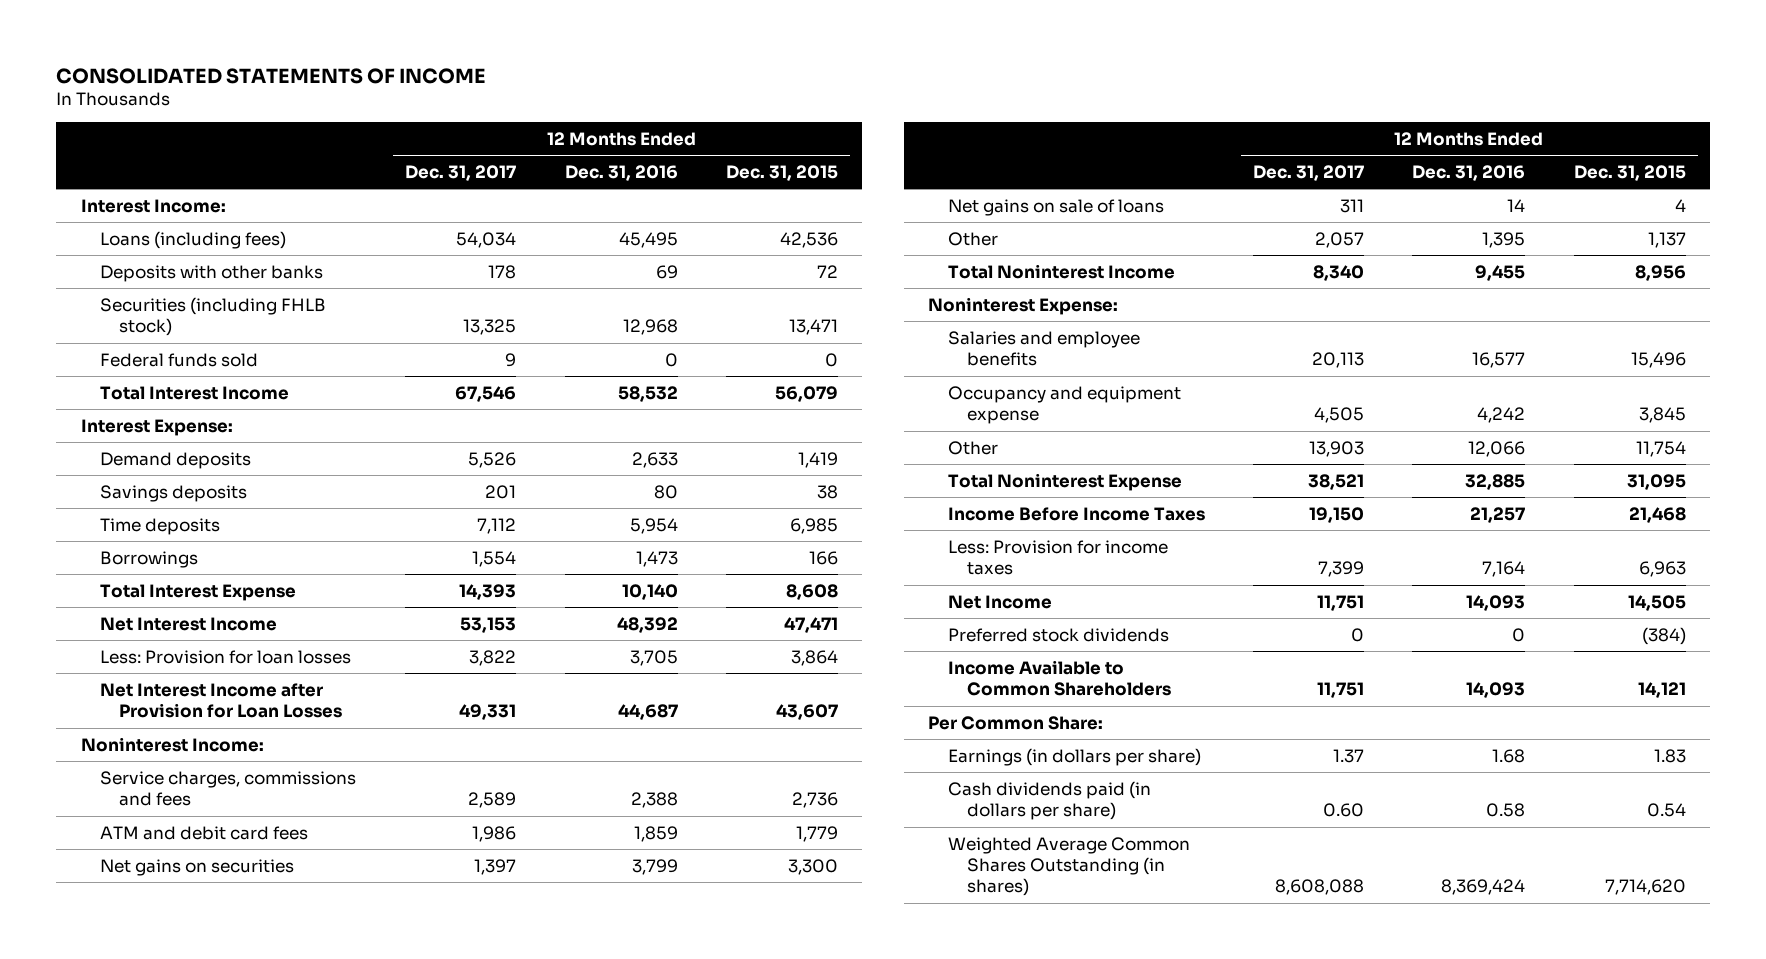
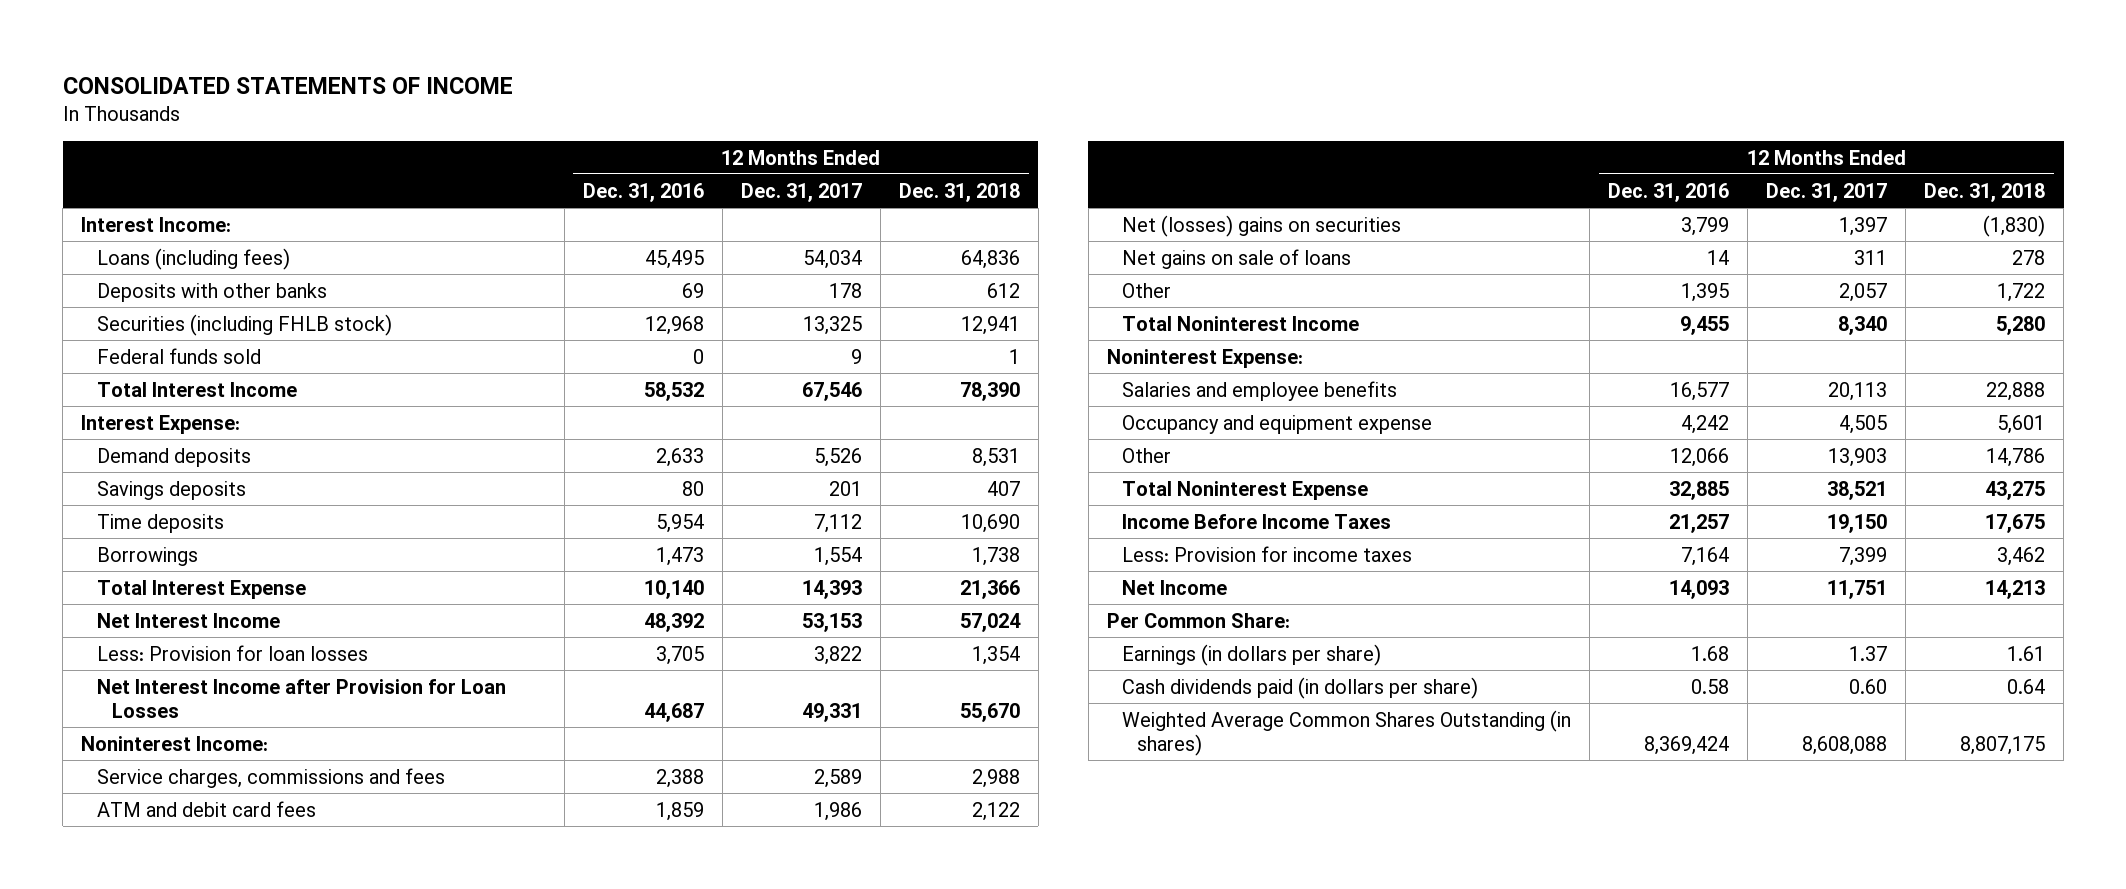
[725,165,838,182] Dec. 31, 2015 -> none
none -> [898,182,1020,202] Dec. 31, 2018
[99,858,294,876] Net gains on securities -> [1122,214,1402,237] Net (losses) gains on securities
[947,627,1169,642] Preferred stock dividends -> none
[947,659,1172,697] Income Available to Common Shareholders -> none

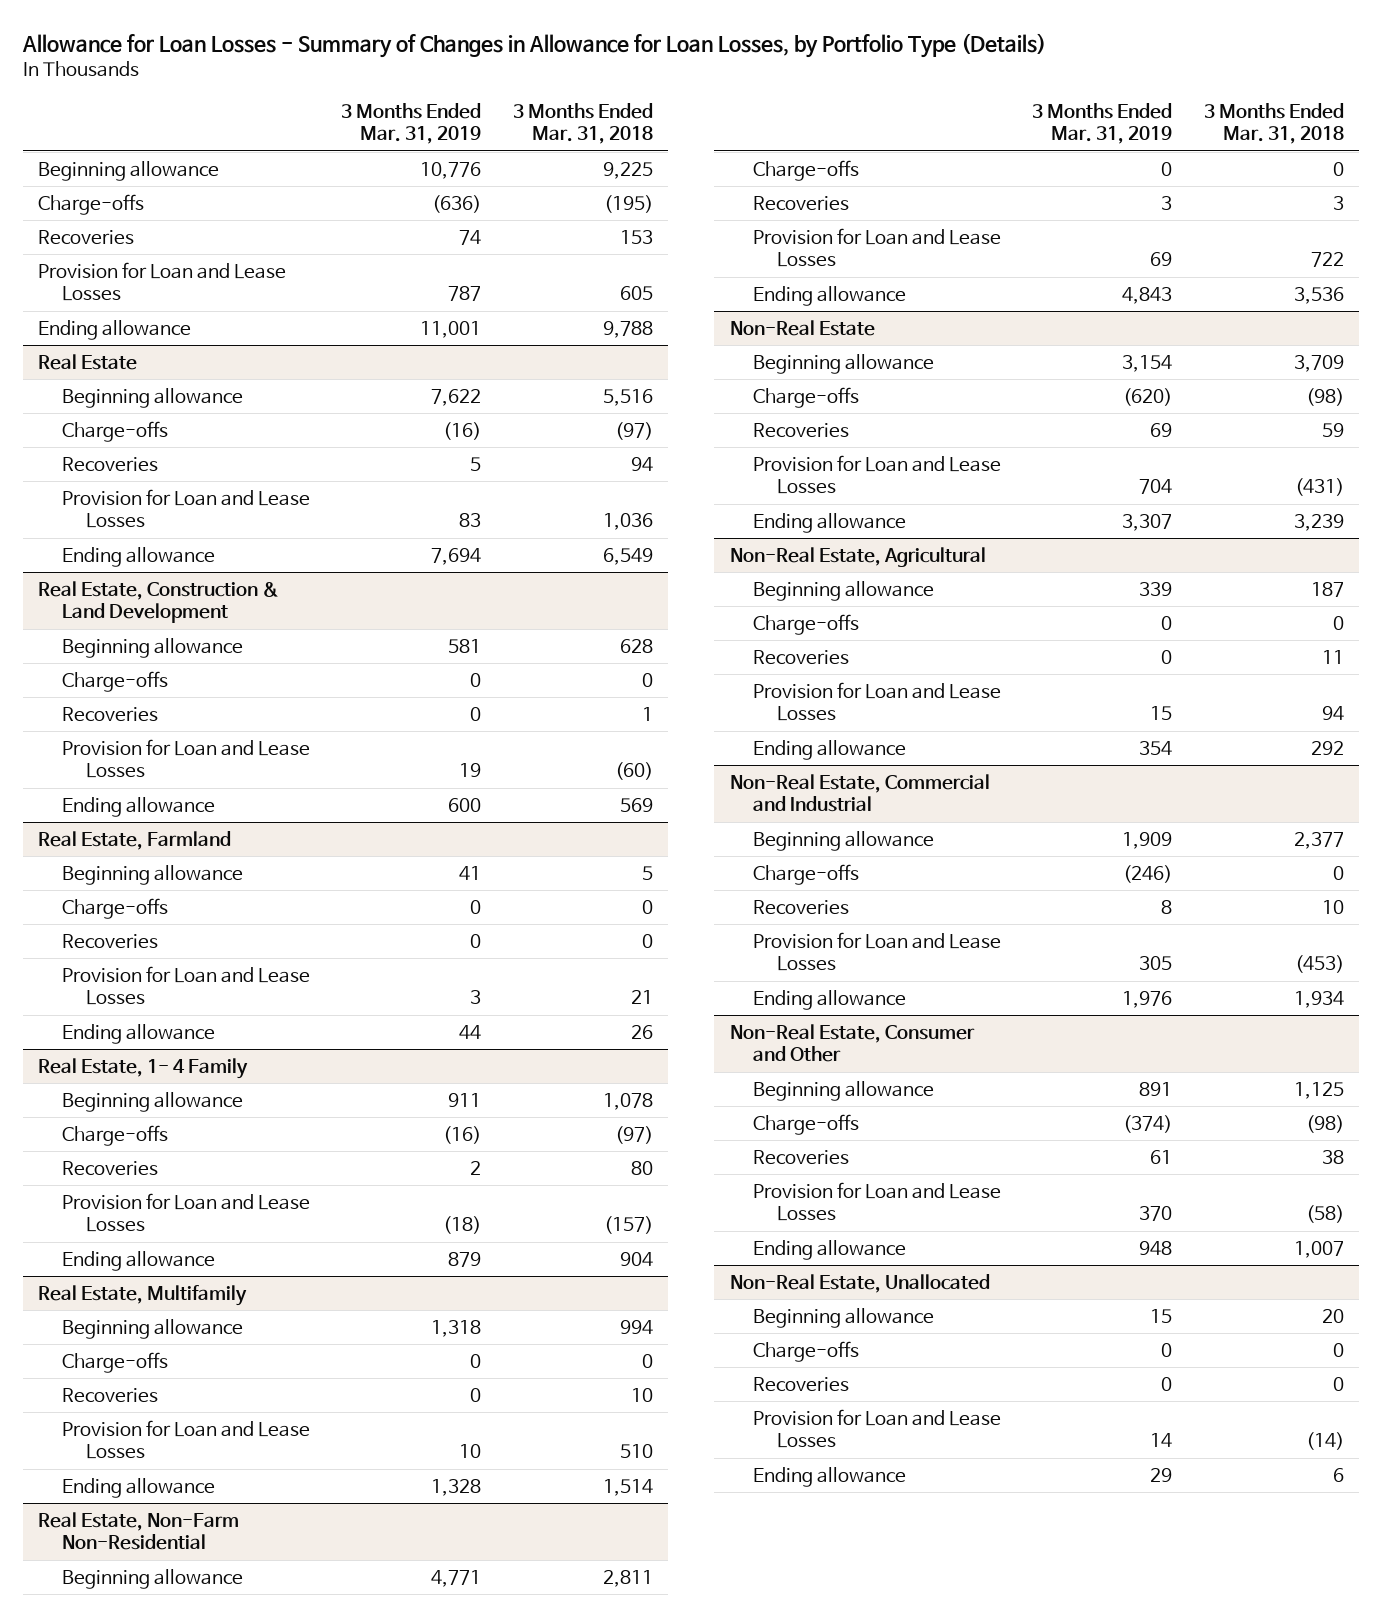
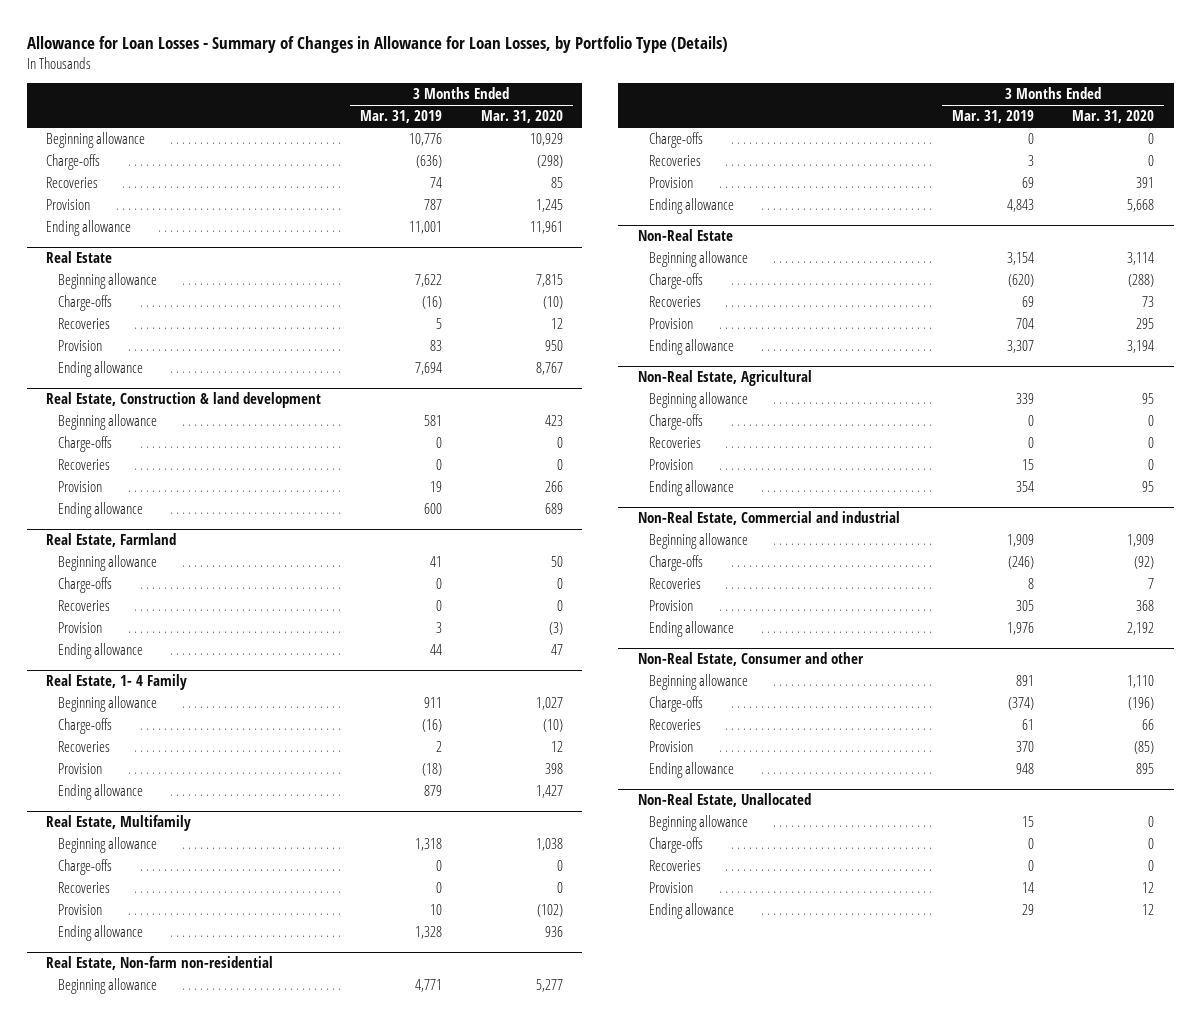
[512,102,653,145] 3 Months Ended Mar. 31, 2018 -> none
none -> [480,110,563,124] Mar. 31, 2020
[38,261,287,301] Provision for Loan and Lease Losses -> [46,199,91,211] Provision
[62,488,311,528] Provision for Loan and Lease Losses -> [57,340,102,352] Provision
[38,580,280,623] Real Estate, Construction & Land Development -> [46,392,322,409] Real Estate, Construction & land development
[62,738,311,778] Provision for Loan and Lease Losses -> [57,481,102,493] Provision
[62,965,311,1005] Provision for Loan and Lease Losses -> [57,622,102,634] Provision
[62,1192,311,1232] Provision for Loan and Lease Losses -> [57,763,102,775] Provision
[62,1419,311,1459] Provision for Loan and Lease Losses -> [57,904,102,916] Provision
[38,1511,240,1550] Real Estate, Non-Farm Non-Residential -> [46,956,274,971] Real Estate, Non-farm non-residential
[753,227,1002,267] Provision for Loan and Lease Losses -> [649,177,694,189] Provision
[753,454,1002,494] Provision for Loan and Lease Losses -> [649,318,694,330] Provision
[753,681,1002,721] Provision for Loan and Lease Losses -> [649,459,694,471] Provision
[729,773,990,812] Non-Real Estate, Commercial and Industrial -> [637,511,900,526] Non-Real Estate, Commercial and industrial
[753,931,1002,971] Provision for Loan and Lease Losses -> [649,600,694,612] Provision
[729,1023,975,1062] Non-Real Estate, Consumer and Other -> [637,652,864,667] Non-Real Estate, Consumer and other
[753,1181,1002,1221] Provision for Loan and Lease Losses -> [649,741,694,753] Provision
[753,1408,1002,1448] Provision for Loan and Lease Losses -> [649,882,694,894] Provision

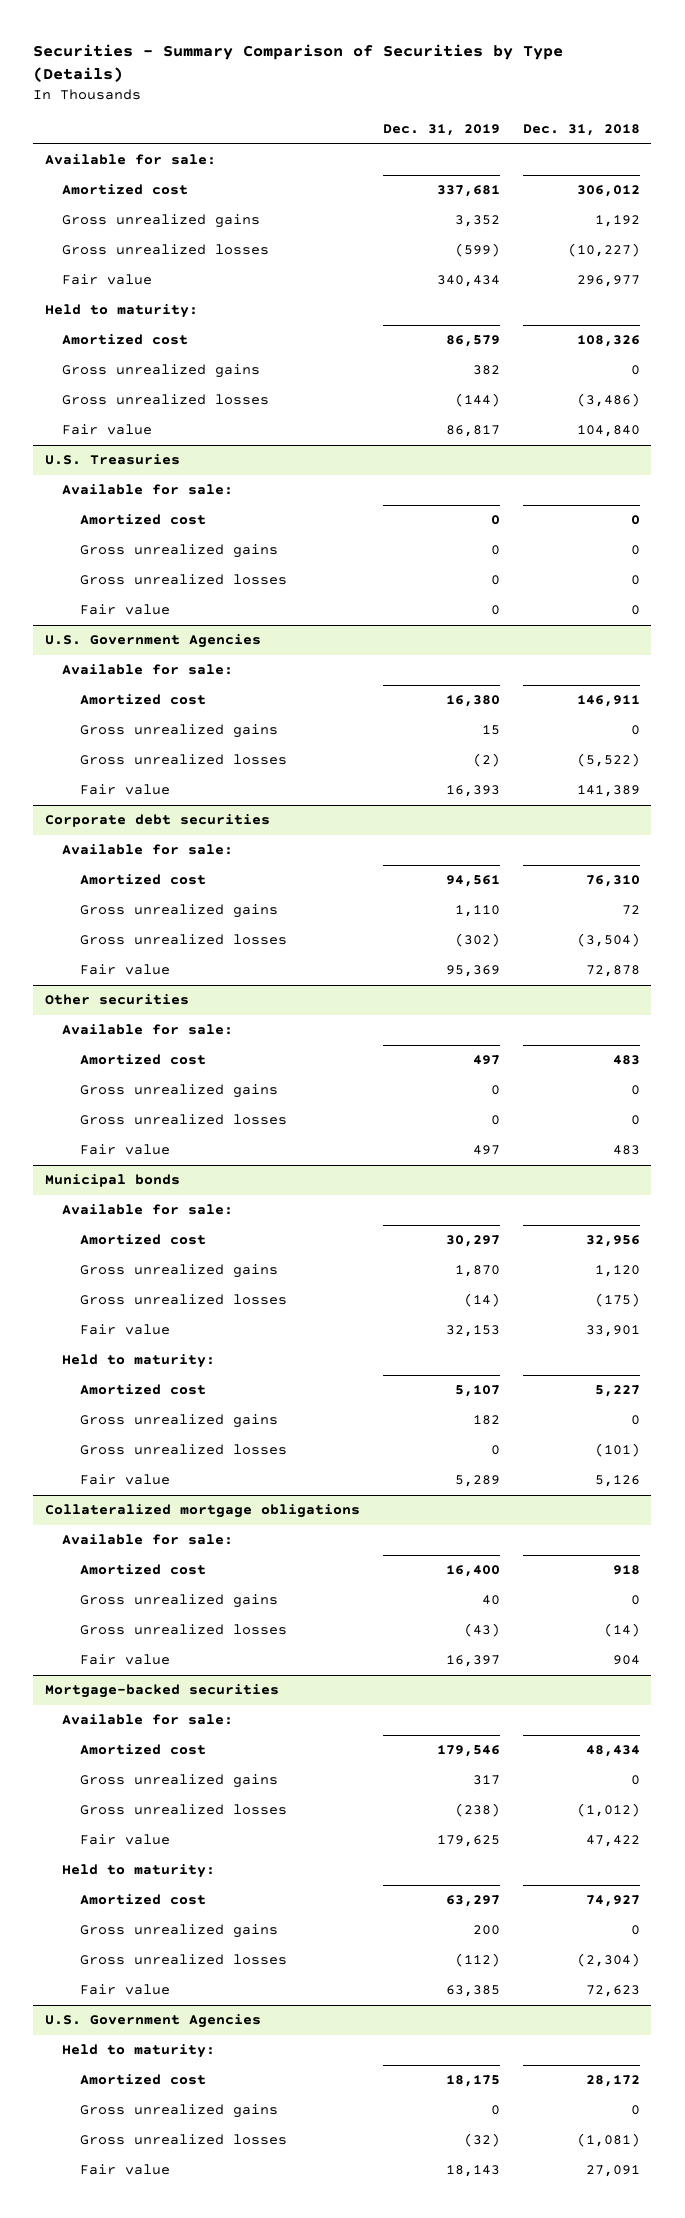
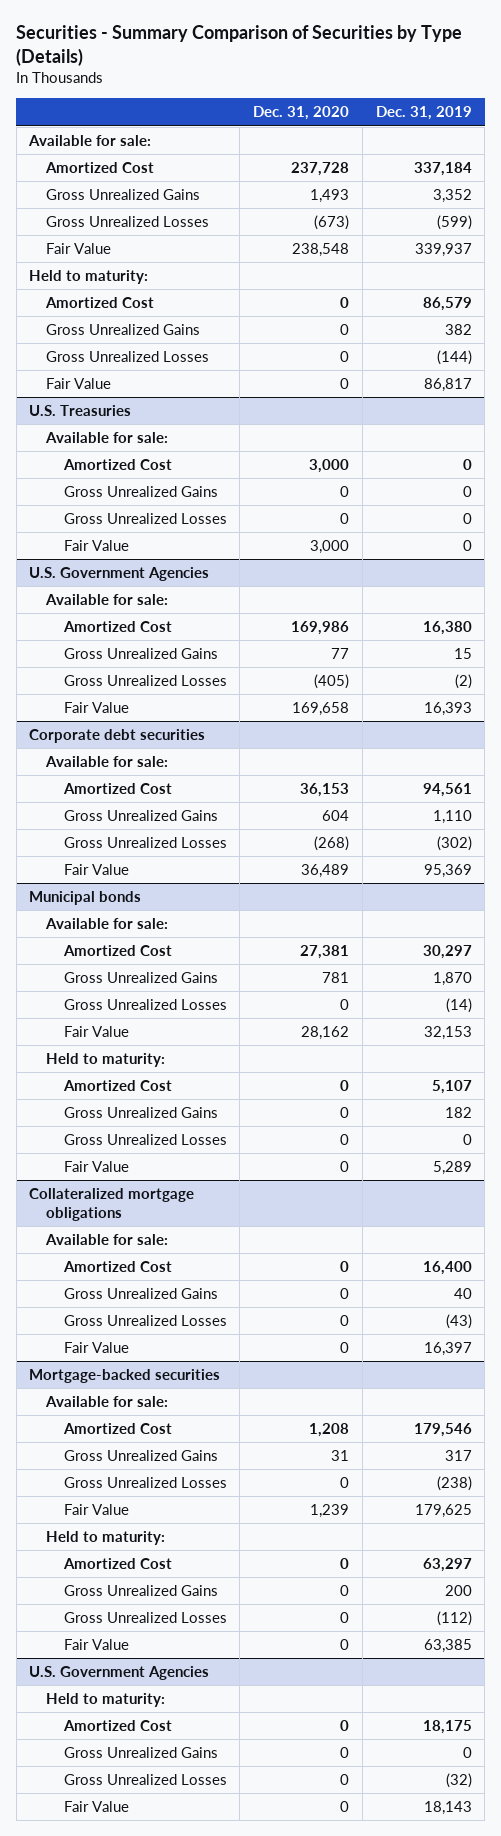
[522,124,640,137] Dec. 31, 2018 -> none
none -> [253,106,350,121] Dec. 31, 2020
[62,184,189,196] Amortized cost -> [45,162,155,174] Amortized Cost
[436,185,500,198] 337,681 -> [413,162,472,177] 337,184
[62,214,261,229] Gross unrealized gains -> [46,189,201,201] Gross Unrealized Gains
[62,244,270,256] Gross unrealized losses -> [46,216,210,228] Gross Unrealized Losses
[62,274,153,286] Fair value -> [46,243,112,255] Fair Value
[436,275,500,288] 340,434 -> [414,243,472,258] 339,937
[62,334,189,346] Amortized cost -> [45,297,155,309] Amortized Cost
[62,364,261,379] Gross unrealized gains -> [46,324,201,336] Gross Unrealized Gains
[62,394,270,406] Gross unrealized losses -> [46,351,210,363] Gross Unrealized Losses
[62,424,153,436] Fair value -> [46,378,112,390] Fair Value
[80,514,207,526] Amortized cost -> [62,459,172,471] Amortized Cost
[80,544,279,559] Gross unrealized gains -> [63,486,218,498] Gross Unrealized Gains
[80,574,288,586] Gross unrealized losses -> [63,513,227,525] Gross Unrealized Losses
[80,604,171,616] Fair value -> [63,540,129,552] Fair Value
[80,694,207,706] Amortized cost -> [62,621,172,633] Amortized Cost
[80,724,279,739] Gross unrealized gains -> [63,648,218,660] Gross Unrealized Gains
[80,754,288,766] Gross unrealized losses -> [63,675,227,687] Gross Unrealized Losses
[80,784,171,796] Fair value -> [63,702,129,714] Fair Value
[44,994,189,1006] Other securities -> none
[62,1024,234,1036] Available for sale: -> none
[80,1054,207,1066] Amortized cost -> none
[80,1084,279,1099] Gross unrealized gains -> none
[80,1114,288,1126] Gross unrealized losses -> none
[80,1144,171,1156] Fair value -> none
[80,874,207,886] Amortized cost -> [62,783,172,795] Amortized Cost
[80,904,279,919] Gross unrealized gains -> [63,810,218,822] Gross Unrealized Gains
[80,934,288,946] Gross unrealized losses -> [63,837,227,849] Gross Unrealized Losses
[80,964,171,976] Fair value -> [63,864,129,876] Fair Value
[80,1234,207,1246] Amortized cost -> [62,945,172,957] Amortized Cost
[80,1264,279,1279] Gross unrealized gains -> [63,972,218,984] Gross Unrealized Gains
[80,1294,288,1306] Gross unrealized losses -> [63,999,227,1011] Gross Unrealized Losses
[80,1324,171,1336] Fair value -> [63,1026,129,1038] Fair Value
[80,1384,207,1396] Amortized cost -> [62,1080,172,1092] Amortized Cost
[80,1414,279,1429] Gross unrealized gains -> [63,1107,218,1119] Gross Unrealized Gains
[80,1444,288,1456] Gross unrealized losses -> [63,1134,227,1146] Gross Unrealized Losses
[80,1474,171,1486] Fair value -> [63,1161,129,1173] Fair Value
[80,1564,207,1576] Amortized cost -> [62,1261,172,1273] Amortized Cost
[80,1594,279,1609] Gross unrealized gains -> [63,1288,218,1300] Gross Unrealized Gains
[80,1624,288,1636] Gross unrealized losses -> [63,1315,227,1327] Gross Unrealized Losses
[80,1654,171,1666] Fair value -> [63,1342,129,1354] Fair Value
[80,1744,207,1756] Amortized cost -> [62,1423,172,1435] Amortized Cost
[80,1774,279,1789] Gross unrealized gains -> [63,1450,218,1462] Gross Unrealized Gains
[80,1804,288,1816] Gross unrealized losses -> [63,1477,227,1489] Gross Unrealized Losses
[80,1834,171,1846] Fair value -> [63,1504,129,1516] Fair Value
[80,1894,207,1906] Amortized cost -> [62,1558,172,1570] Amortized Cost
[80,1924,279,1939] Gross unrealized gains -> [63,1585,218,1597] Gross Unrealized Gains
[80,1954,288,1966] Gross unrealized losses -> [63,1612,227,1624] Gross Unrealized Losses
[80,1984,171,1996] Fair value -> [63,1639,129,1651] Fair Value
[80,2074,207,2086] Amortized cost -> [62,1720,172,1732] Amortized Cost
[80,2104,279,2119] Gross unrealized gains -> [63,1747,218,1759] Gross Unrealized Gains
[80,2134,288,2146] Gross unrealized losses -> [63,1774,227,1786] Gross Unrealized Losses
[80,2164,171,2176] Fair value -> [63,1801,129,1813] Fair Value

